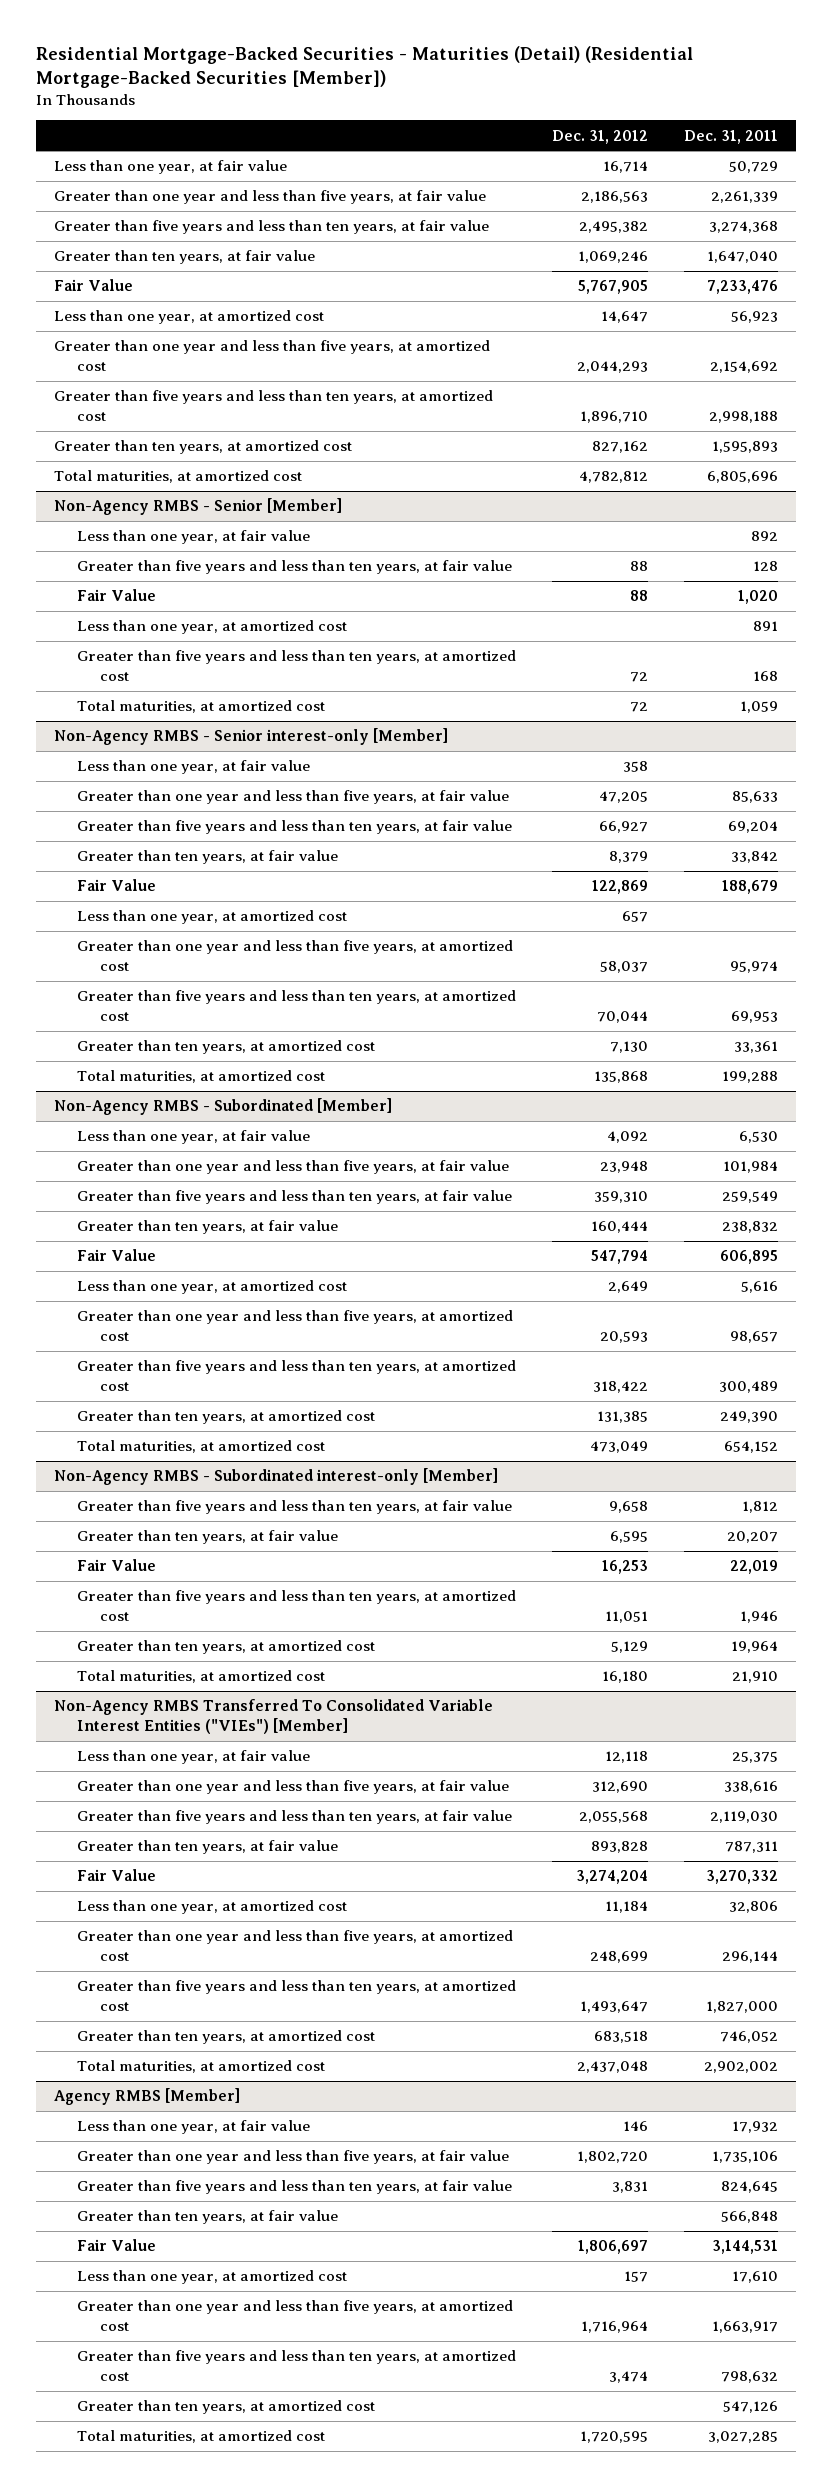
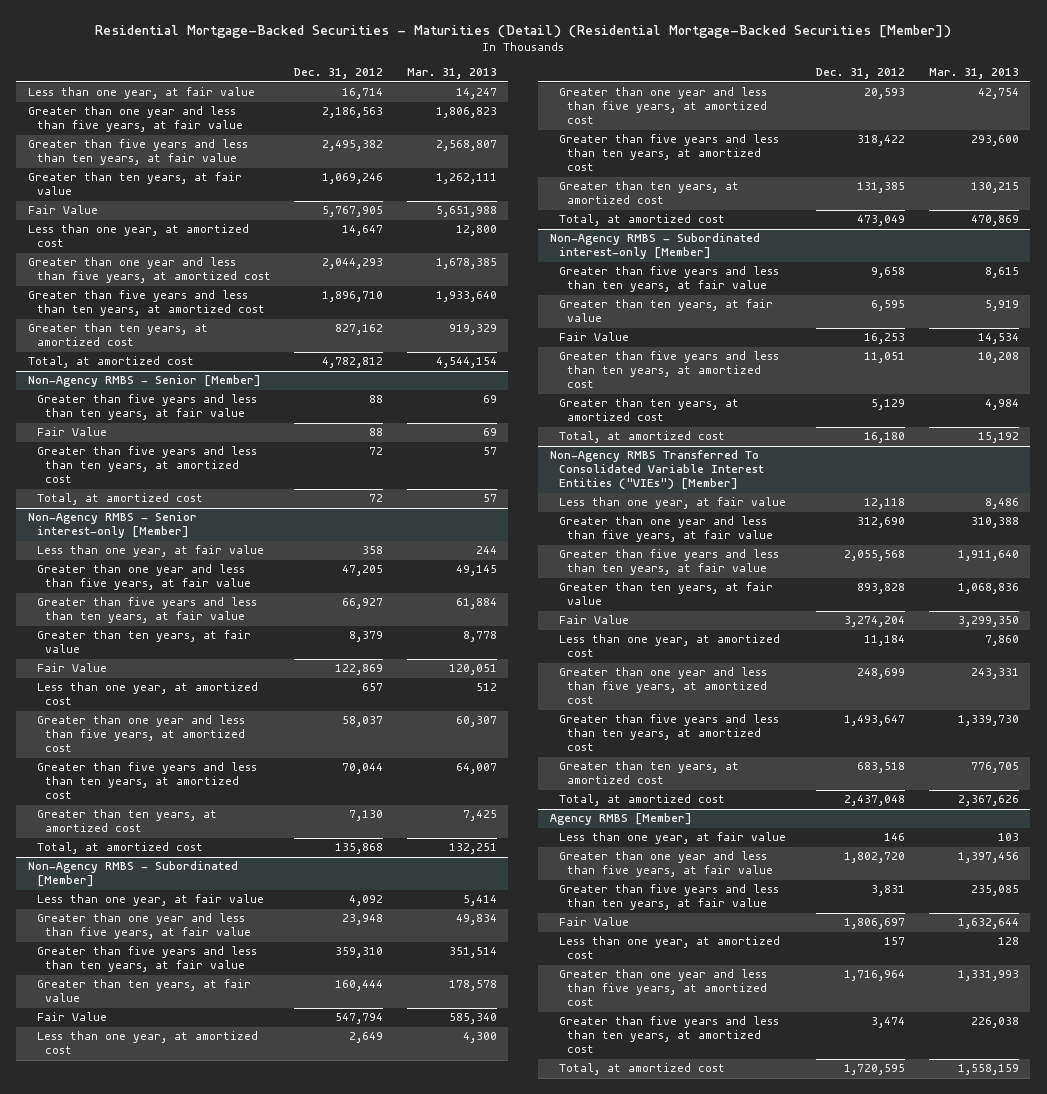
[683,129,778,144] Dec. 31, 2011 -> none
none -> [406,68,497,80] Mar. 31, 2013
[53,470,302,484] Total maturities, at amortized cost -> [27,356,194,369] Total, at amortized cost
[77,530,311,545] Less than one year, at fair value -> none
[77,620,348,635] Less than one year, at amortized cost -> none
[77,700,326,714] Total maturities, at amortized cost -> [36,493,203,506] Total, at amortized cost
[77,1070,326,1084] Total maturities, at amortized cost -> [36,842,203,855] Total, at amortized cost
[77,1440,326,1454] Total maturities, at amortized cost -> [558,214,725,227] Total, at amortized cost
[77,1670,326,1684] Total maturities, at amortized cost -> [558,431,725,444] Total, at amortized cost
[77,2060,326,2074] Total maturities, at amortized cost -> [558,794,725,807] Total, at amortized cost
[77,2210,339,2225] Greater than ten years, at fair value -> none
[77,2400,376,2415] Greater than ten years, at amortized cost -> none
[77,2430,326,2444] Total maturities, at amortized cost -> [558,1063,725,1076] Total, at amortized cost

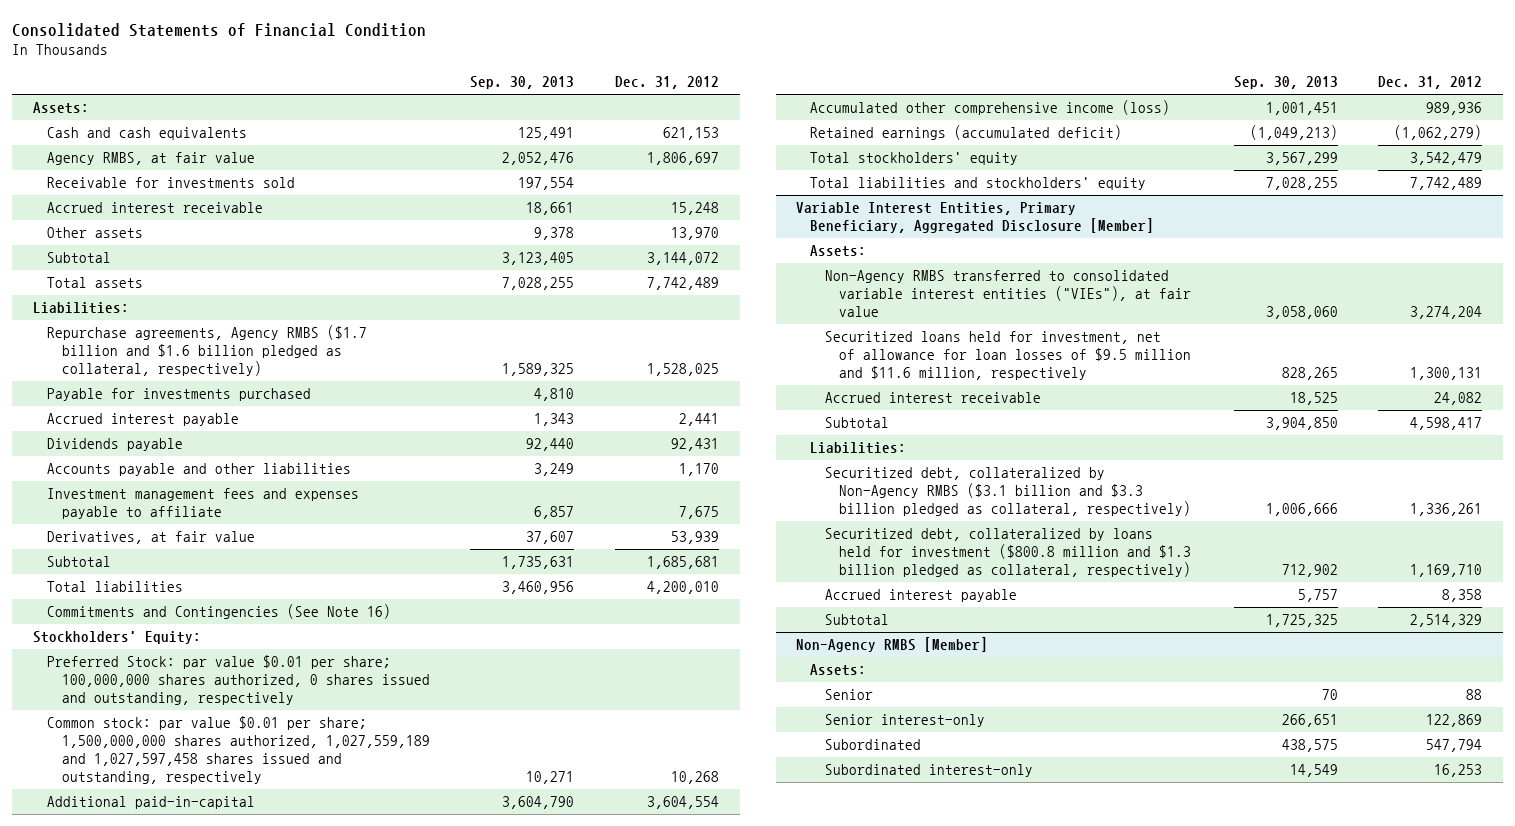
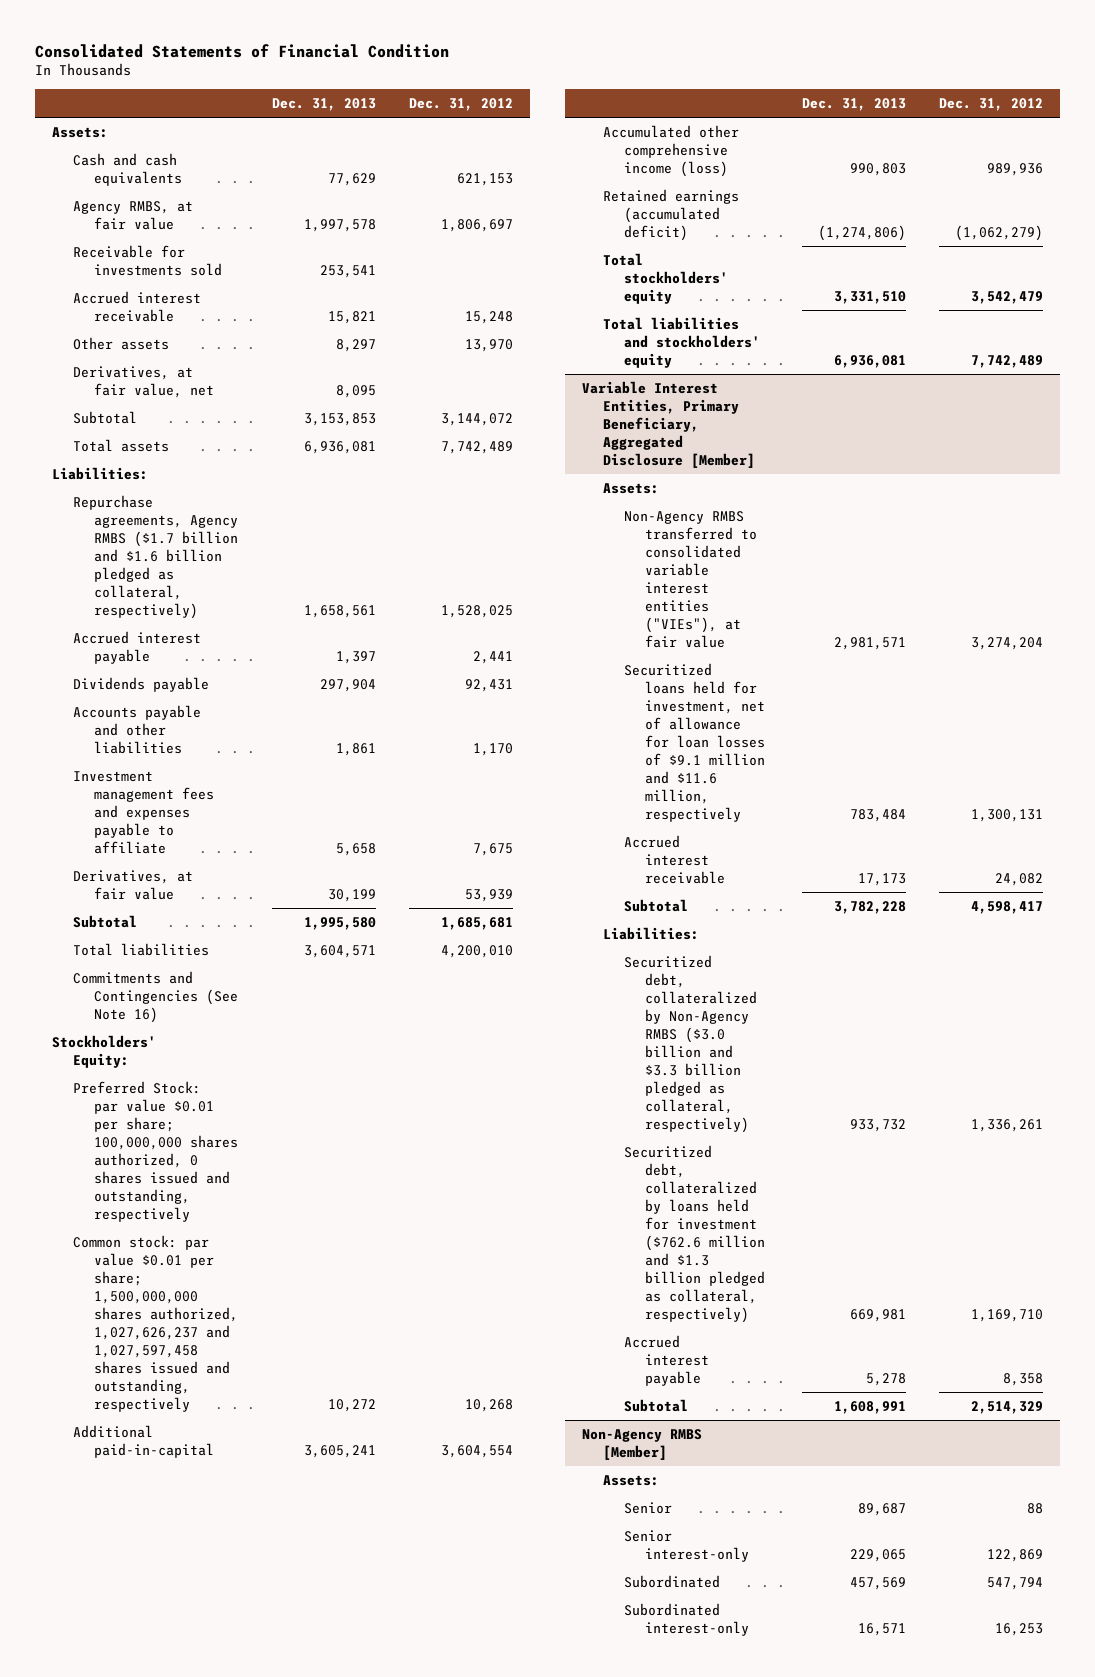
[470,76,575,90] Sep. 30, 2013 -> none
none -> [271,98,376,112] Dec. 31, 2013
none -> [72,365,215,398] Derivatives, at fair value, net
[47,388,312,402] Payable for investments purchased -> none
[47,716,430,785] Common stock: par value $0.01 per share; 1,500,000,000 shares authorized, 1,027,559,189 and 1,027,597,458 shares issued and outstanding, respectively -> [72,1234,239,1412] Common stock: par value $0.01 per share; 1,500,000,000 shares authorized, 1,027,626,237 and 1,027,597,458 shares issued and outstanding, respectively
[824,331,1192,381] Securitized loans held for investment, net of allowance for loan losses of $9.5 million and $11.6 million, respectively -> [624,662,766,822] Securitized loans held for investment, net of allowance for loan losses of $9.1 million and $11.6 million, respectively
[824,467,1192,517] Securitized debt, collateralized by Non-Agency RMBS ($3.1 billion and $3.3 billion pledged as collateral, respectively) -> [624,954,758,1133] Securitized debt, collateralized by Non-Agency RMBS ($3.0 billion and $3.3 billion pledged as collateral, respectively)
[824,528,1192,578] Securitized debt, collateralized by loans held for investment ($800.8 million and $1.3 billion pledged as collateral, respectively) -> [624,1144,766,1323] Securitized debt, collateralized by loans held for investment ($762.6 million and $1.3 billion pledged as collateral, respectively)

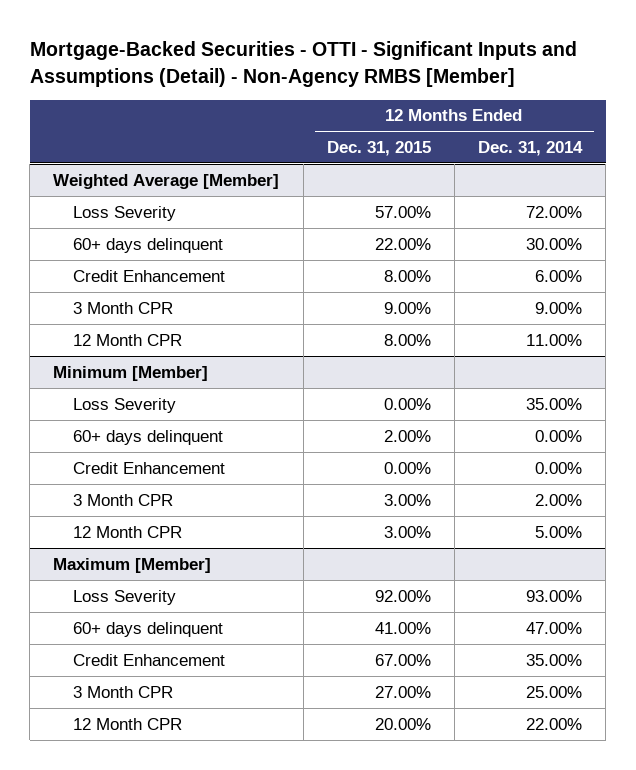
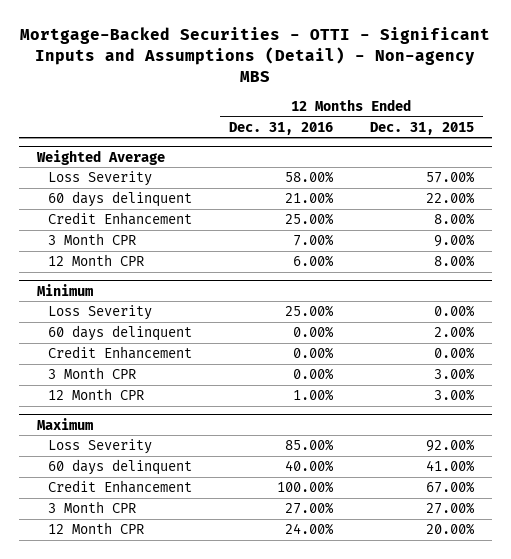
[29,41,577,87] Mortgage-Backed Securities - OTTI - Significant Inputs and Assumptions (Detail) - Non-Agency RMBS [Member] -> [20,26,491,83] Mortgage-Backed Securities - OTTI - Significant Inputs and Assumptions (Detail) - Non-agency MBS
[478,140,584,156] Dec. 31, 2014 -> none
none -> [228,121,333,135] Dec. 31, 2016
[53,173,280,189] Weighted Average [Member] -> [36,149,166,165] Weighted Average
[72,237,223,253] 60+ days delinquent -> [48,191,193,208] 60 days delinquent
[53,365,209,381] Minimum [Member] -> [37,283,94,296] Minimum
[72,429,223,445] 60+ days delinquent -> [48,325,193,342] 60 days delinquent
[53,557,212,573] Maximum [Member] -> [37,417,94,430] Maximum
[72,621,223,637] 60+ days delinquent -> [48,459,193,476] 60 days delinquent

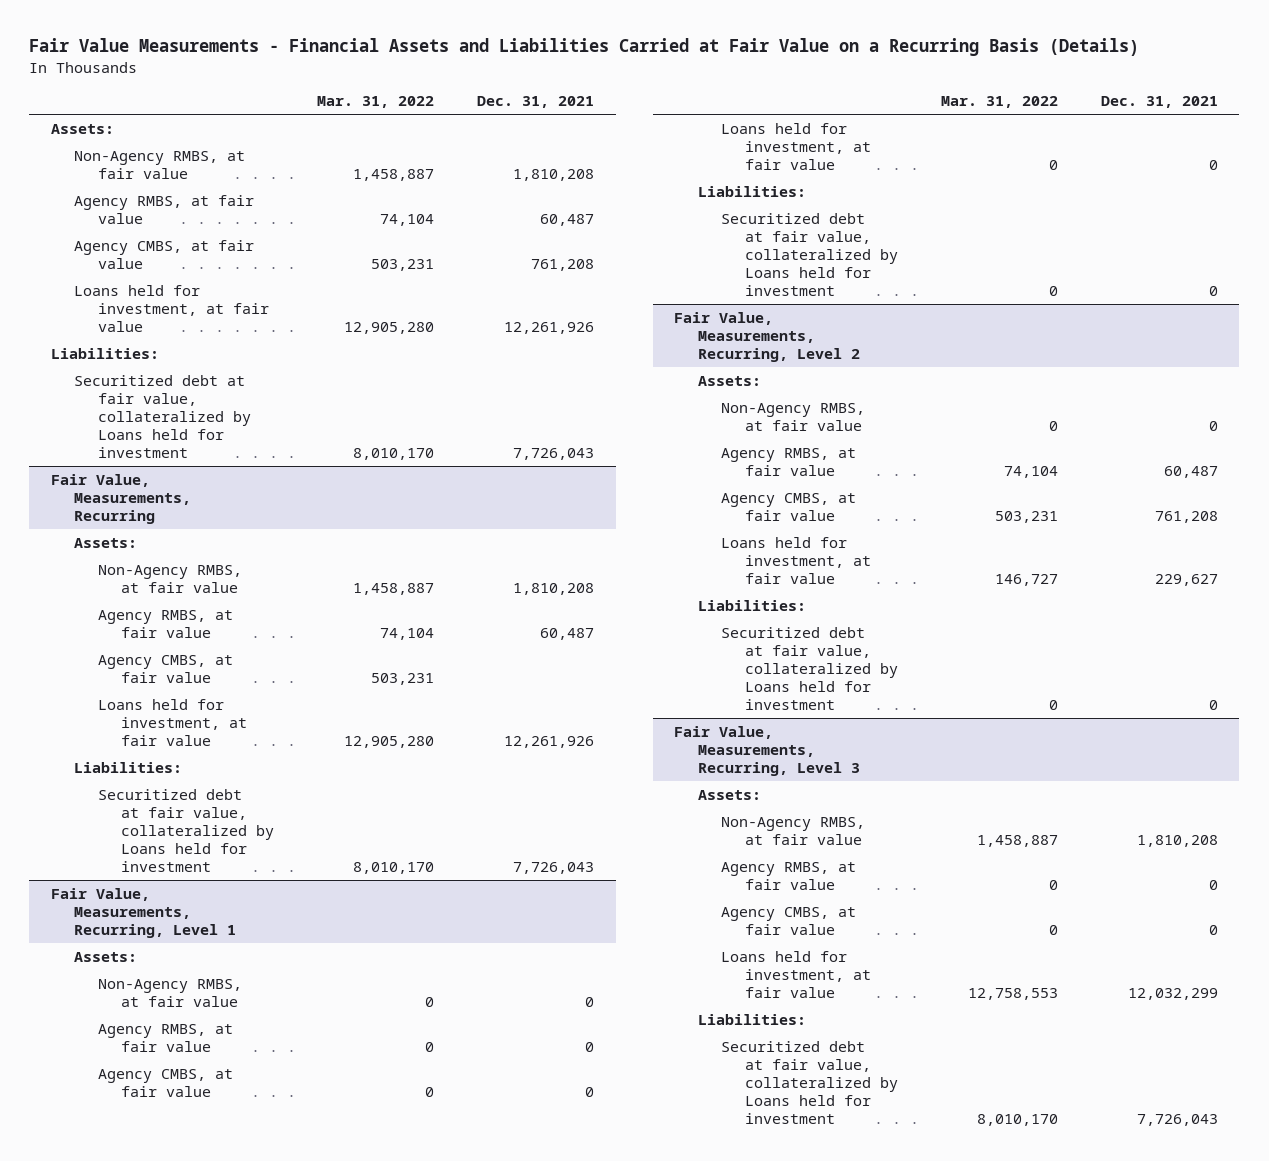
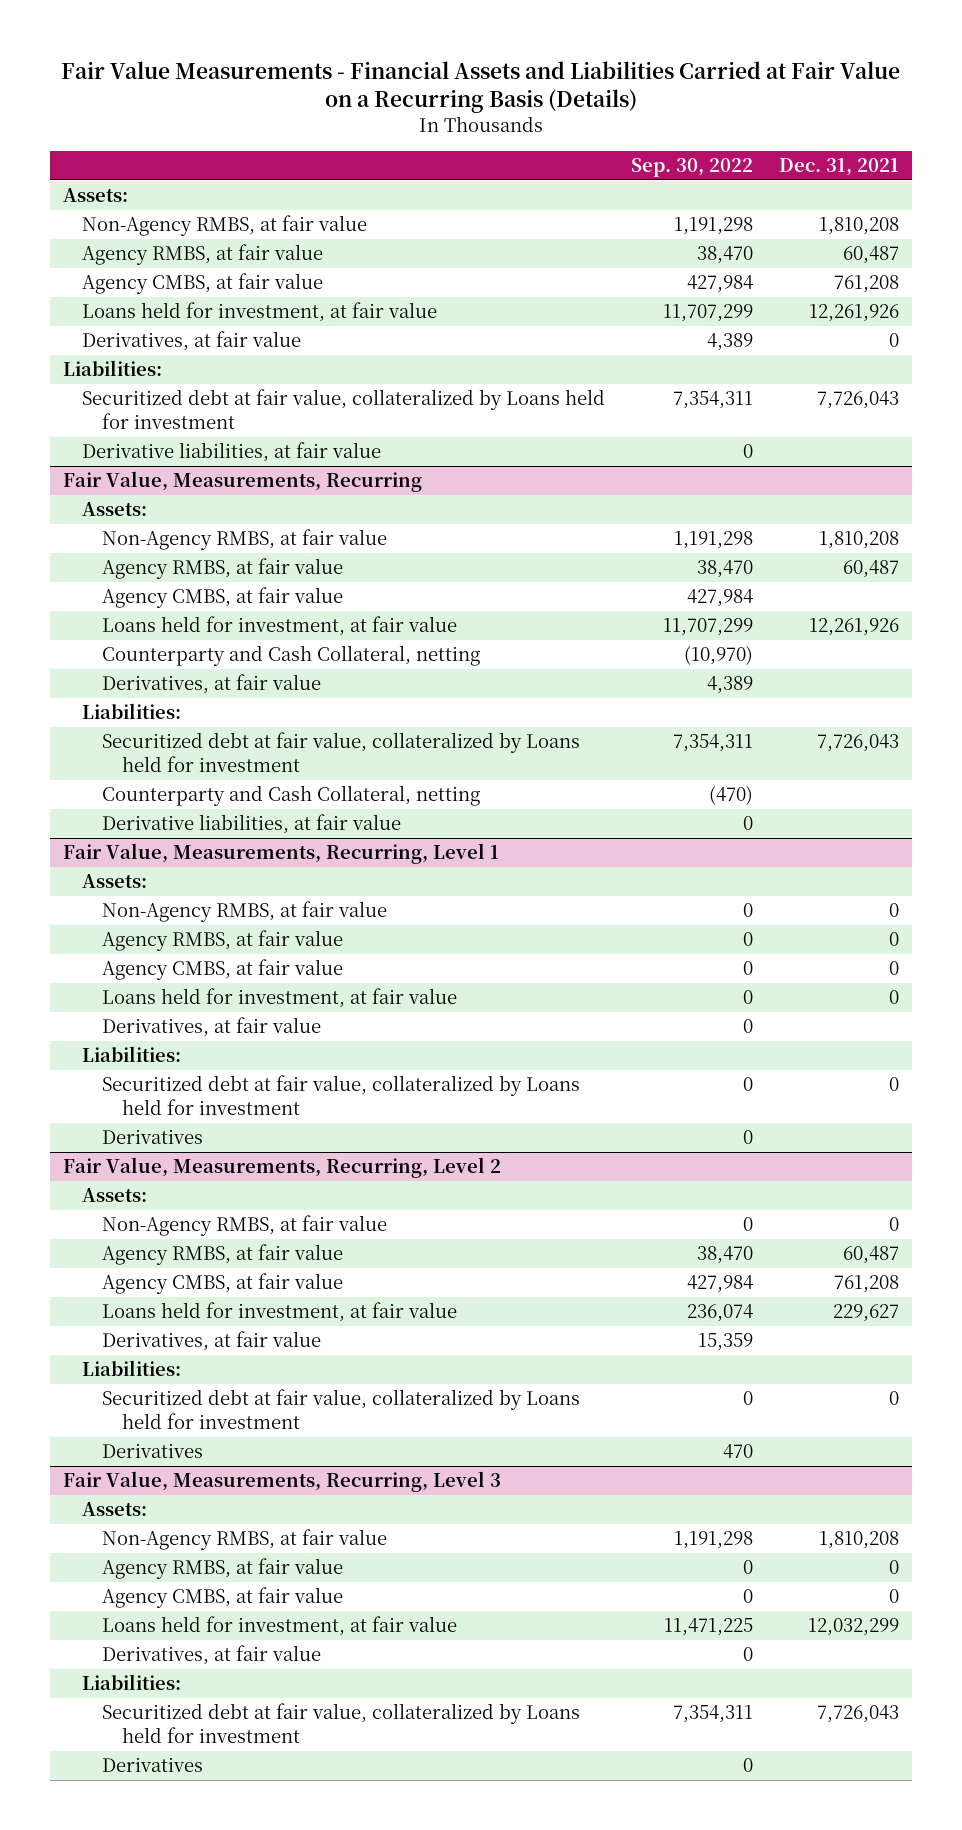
[317,96,435,109] Mar. 31, 2022 -> none
none -> [631,158,754,178] Sep. 30, 2022
none -> [82,331,302,352] Derivatives, at fair value
none -> [82,442,382,463] Derivative liabilities, at fair value
none -> [101,645,480,667] Counterparty and Cash Collateral, netting
none -> [101,674,321,695] Derivatives, at fair value
none -> [101,785,480,807] Counterparty and Cash Collateral, netting
none -> [101,814,401,835] Derivative liabilities, at fair value
none -> [101,1017,321,1038] Derivatives, at fair value
none -> [101,1129,203,1145] Derivatives
none -> [101,1331,321,1352] Derivatives, at fair value
none -> [101,1443,203,1459] Derivatives
none -> [101,1645,321,1666] Derivatives, at fair value
none -> [101,1757,203,1773] Derivatives

